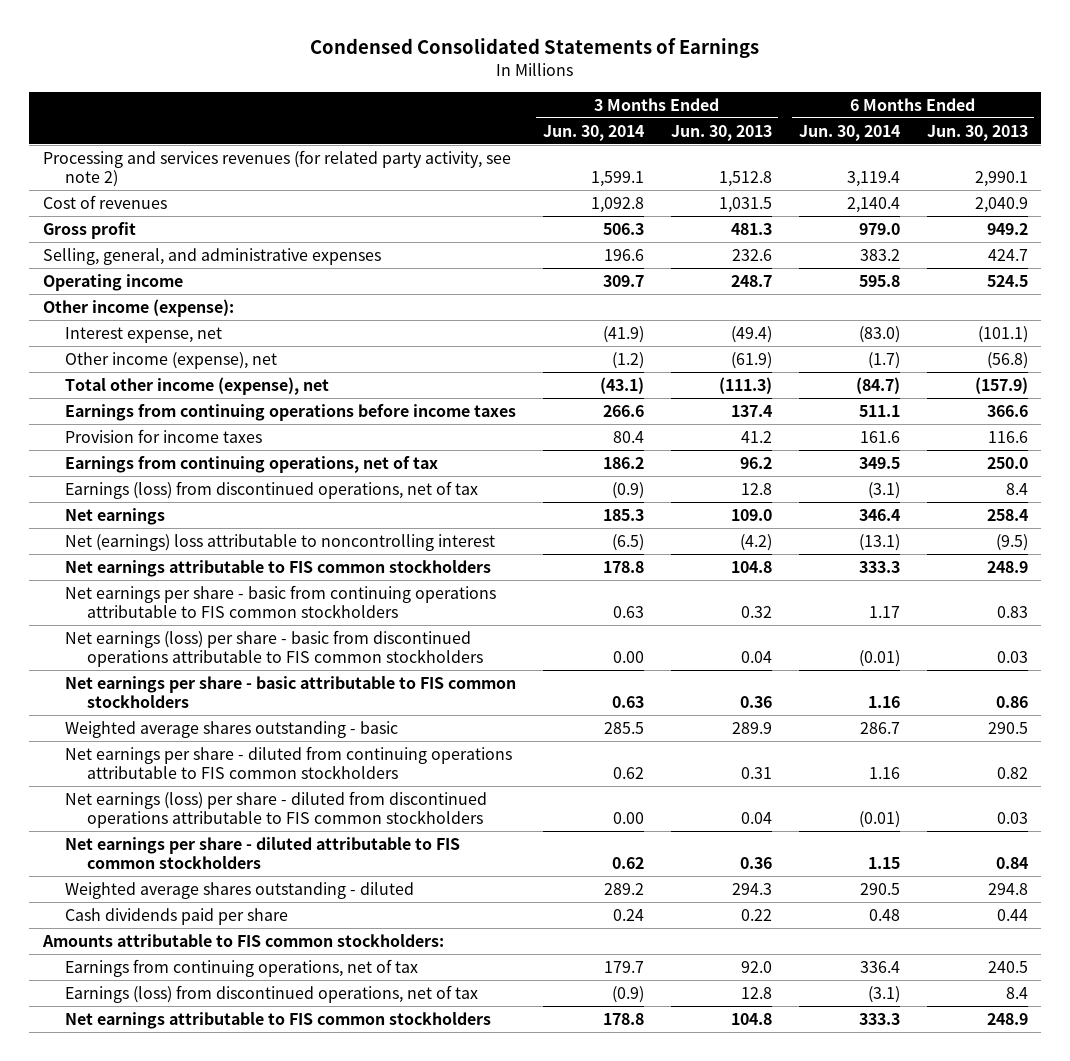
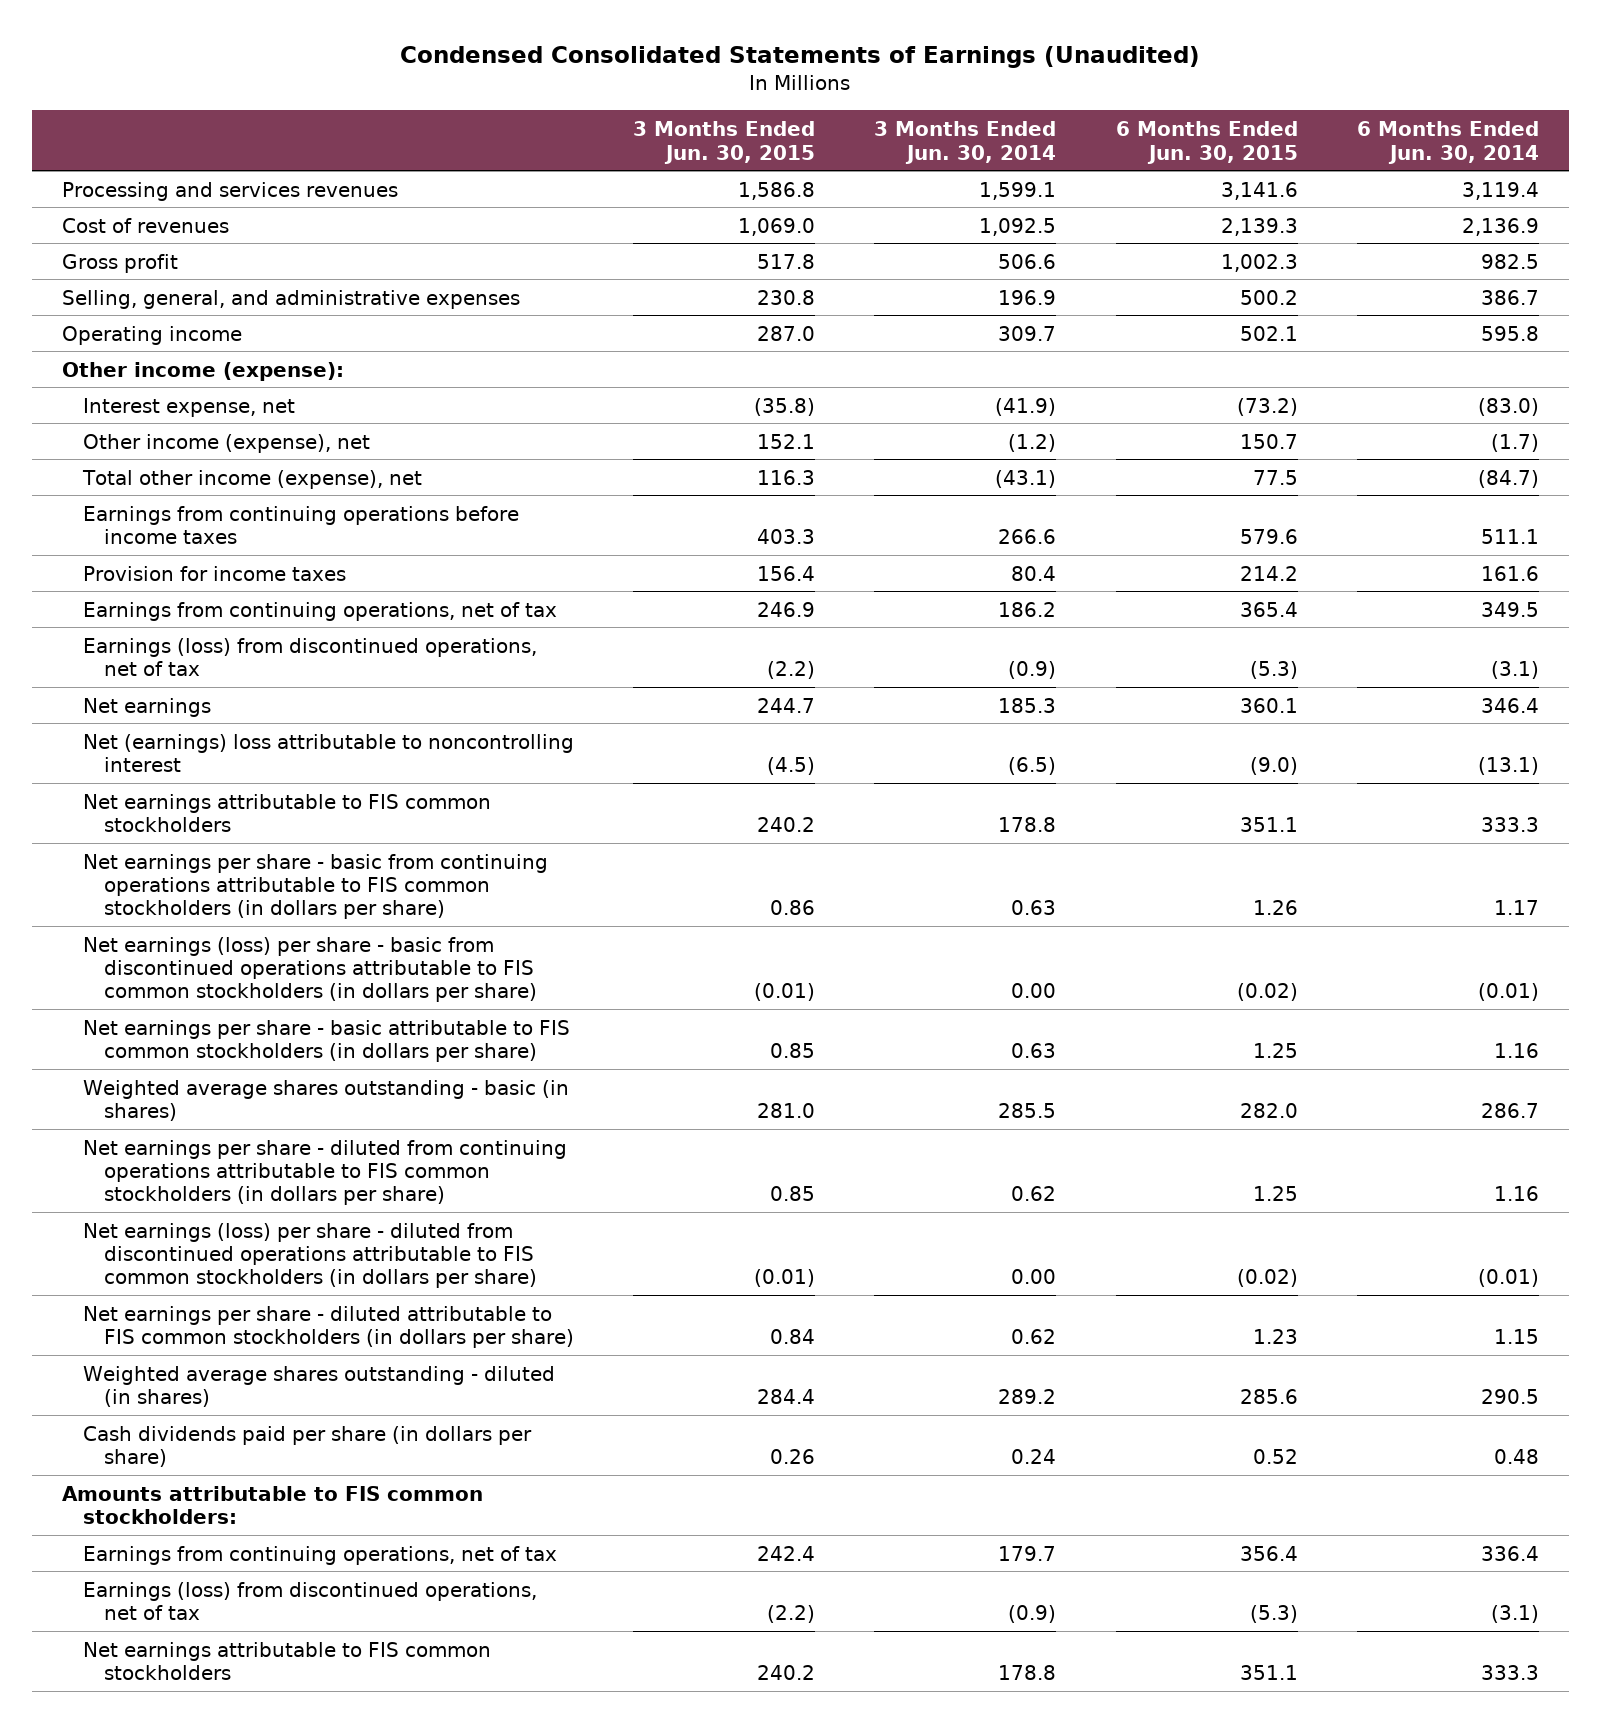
[310,38,760,59] Condensed Consolidated Statements of Earnings -> [400,46,1201,69] Condensed Consolidated Statements of Earnings (Unaudited)
[670,124,772,141] Jun. 30, 2013 -> none
[926,124,1028,141] Jun. 30, 2013 -> none
none -> [633,121,816,164] 3 Months Ended Jun. 30, 2015
none -> [1115,121,1298,164] 6 Months Ended Jun. 30, 2015
[42,149,511,187] Processing and services revenues (for related party activity, see note 2) -> [61,181,398,201] Processing and services revenues
[590,196,644,213] 1,092.8 -> [979,217,1057,236] 1,092.5
[846,196,900,213] 2,140.4 -> [1462,217,1540,236] 2,136.9
[602,222,644,235] 506.3 -> [998,253,1057,269] 506.6
[858,222,900,235] 979.0 -> [1481,253,1540,269] 982.5
[603,248,644,261] 196.6 -> [998,289,1057,305] 196.9
[859,248,900,261] 383.2 -> [1481,289,1540,305] 386.7
[64,584,496,618] Net earnings per share - basic from continuing operations attributable to FIS common stockholders -> [82,853,548,920] Net earnings per share - basic from continuing operations attributable to FIS common stockholders (in dollars per share)
[64,629,483,667] Net earnings (loss) per share - basic from discontinued operations attributable to FIS common stockholders -> [82,936,537,1003] Net earnings (loss) per share - basic from discontinued operations attributable to FIS common stockholders (in dollars per share)
[64,675,516,708] Net earnings per share - basic attributable to FIS common stockholders -> [82,1019,570,1063] Net earnings per share - basic attributable to FIS common stockholders (in dollars per share)
[64,720,398,738] Weighted average shares outstanding - basic -> [82,1079,569,1122] Weighted average shares outstanding - basic (in shares)
[64,745,512,779] Net earnings per share - diluted from continuing operations attributable to FIS common stockholders -> [82,1139,567,1206] Net earnings per share - diluted from continuing operations attributable to FIS common stockholders (in dollars per share)
[64,790,487,828] Net earnings (loss) per share - diluted from discontinued operations attributable to FIS common stockholders -> [82,1222,537,1289] Net earnings (loss) per share - diluted from discontinued operations attributable to FIS common stockholders (in dollars per share)
[64,836,460,869] Net earnings per share - diluted attributable to FIS common stockholders -> [82,1305,574,1349] Net earnings per share - diluted attributable to FIS common stockholders (in dollars per share)
[64,881,414,899] Weighted average shares outstanding - diluted -> [82,1365,555,1408] Weighted average shares outstanding - diluted (in shares)
[64,907,288,925] Cash dividends paid per share -> [82,1425,532,1468] Cash dividends paid per share (in dollars per share)

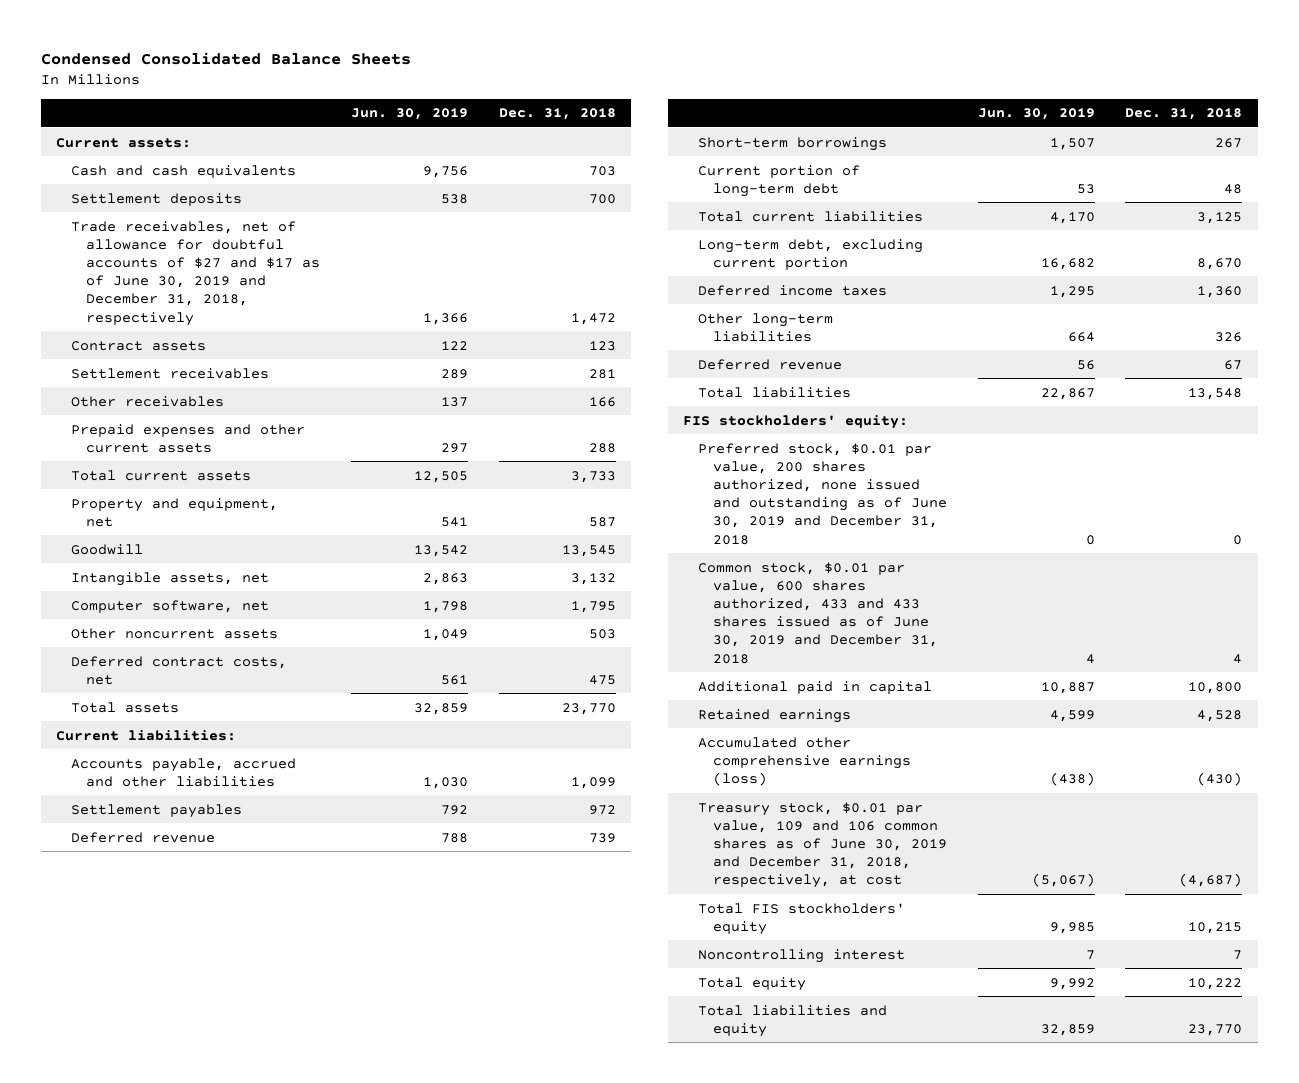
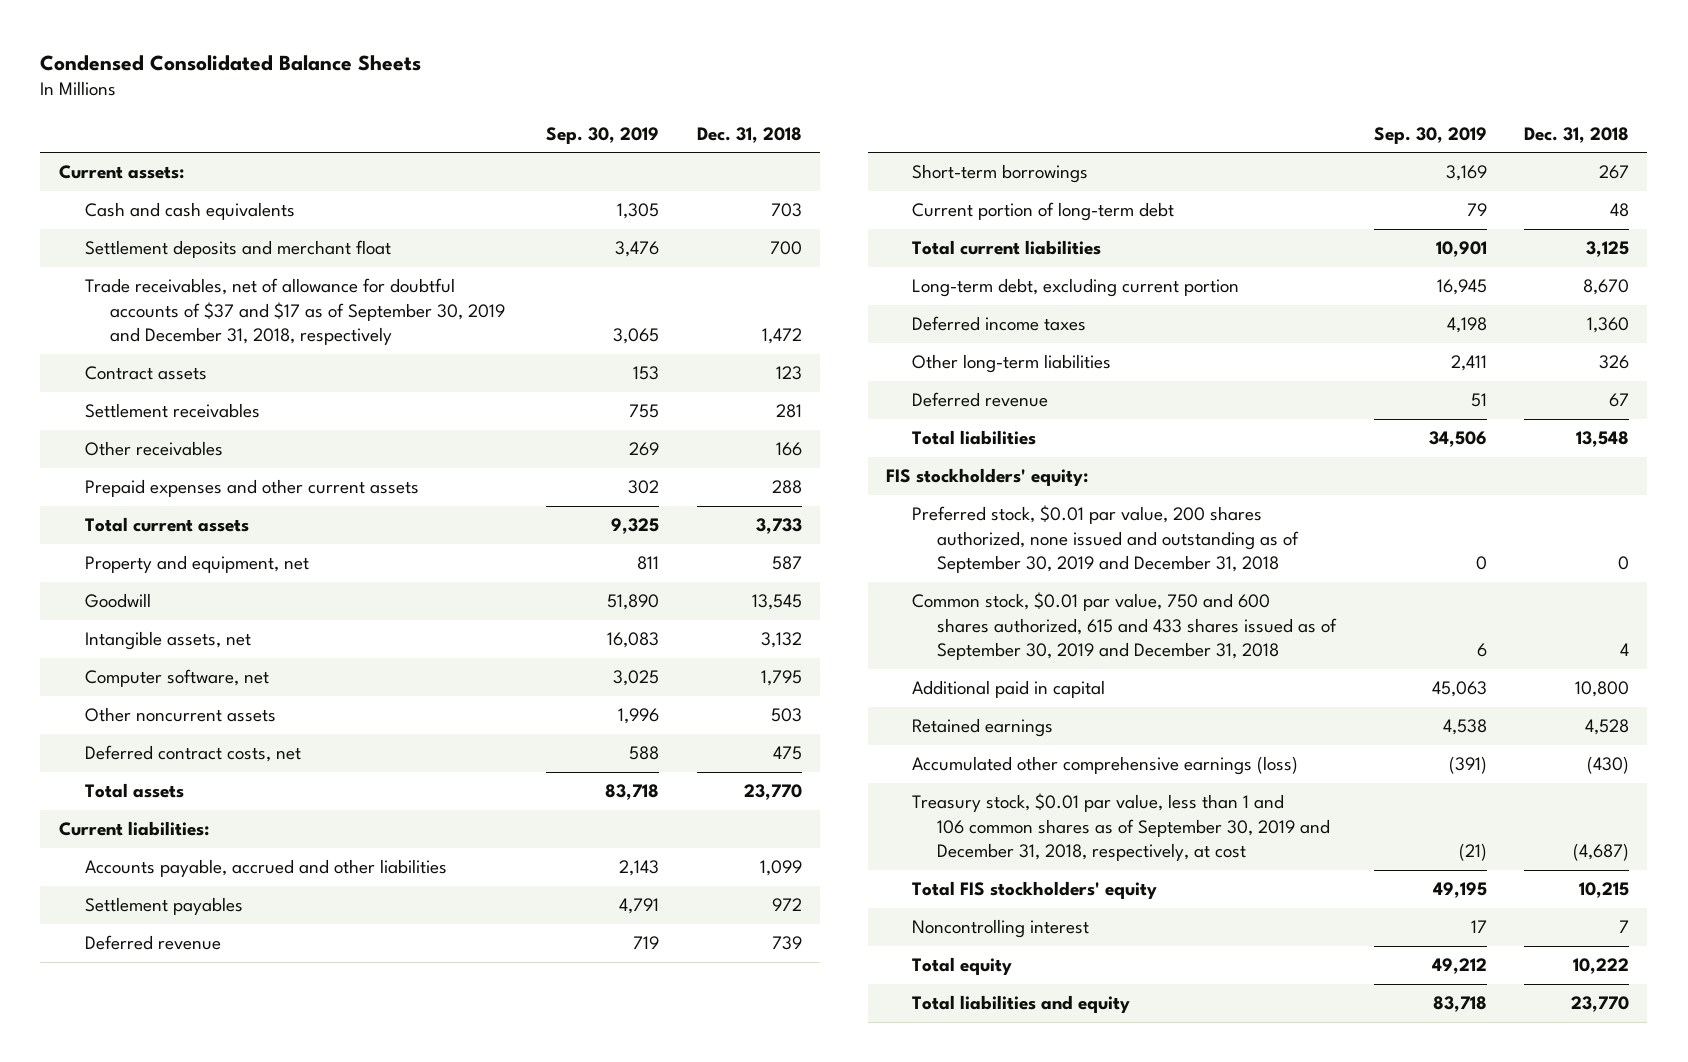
[350,108,468,121] Jun. 30, 2019 -> none
none -> [546,126,660,144] Sep. 30, 2019
[71,192,243,206] Settlement deposits -> none
none -> [84,240,391,259] Settlement deposits and merchant float
[71,220,321,326] Trade receivables, net of allowance for doubtful accounts of $27 and $17 as of June 30, 2019 and December 31, 2018, respectively -> [84,278,506,345] Trade receivables, net of allowance for doubtful accounts of $37 and $17 as of September 30, 2019 and December 31, 2018, respectively
[698,442,947,545] Preferred stock, $0.01 par value, 200 shares authorized, none issued and outstanding as of June 30, 2019 and December 31, 2018 -> [911,505,1300,573] Preferred stock, $0.01 par value, 200 shares authorized, none issued and outstanding as of September 30, 2019 and December 31, 2018
[698,561,938,664] Common stock, $0.01 par value, 600 shares authorized, 433 and 433 shares issued as of June 30, 2019 and December 31, 2018 -> [911,592,1338,660] Common stock, $0.01 par value, 750 and 600 shares authorized, 615 and 433 shares issued as of September 30, 2019 and December 31, 2018
[698,801,947,889] Treasury stock, $0.01 par value, 109 and 106 common shares as of June 30, 2019 and December 31, 2018, respectively, at cost -> [911,793,1331,861] Treasury stock, $0.01 par value, less than 1 and 106 common shares as of September 30, 2019 and December 31, 2018, respectively, at cost

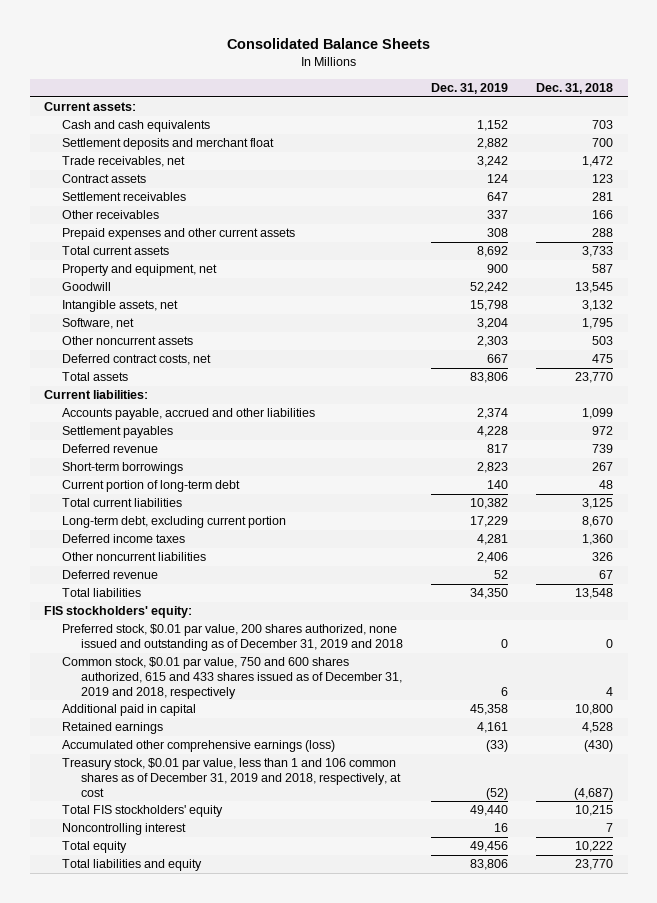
[40,54,422,71] Condensed Consolidated Balance Sheets -> [226,38,430,50] Consolidated Balance Sheets
[546,126,660,144] Sep. 30, 2019 -> none
none -> [431,83,509,95] Dec. 31, 2019
[84,278,506,345] Trade receivables, net of allowance for doubtful accounts of $37 and $17 as of September 30, 2019 and December 31, 2018, respectively -> [62,156,186,168] Trade receivables, net
[84,669,269,688] Computer software, net -> [62,318,135,330] Software, net
[911,354,1111,374] Other long-term liabilities -> [62,552,207,562] Other noncurrent liabilities
[911,505,1300,573] Preferred stock, $0.01 par value, 200 shares authorized, none issued and outstanding as of September 30, 2019 and December 31, 2018 -> [62,624,403,651] Preferred stock, $0.01 par value, 200 shares authorized, none issued and outstanding as of December 31, 2019 and 2018
[911,592,1338,660] Common stock, $0.01 par value, 750 and 600 shares authorized, 615 and 433 shares issued as of September 30, 2019 and December 31, 2018 -> [62,657,402,699] Common stock, $0.01 par value, 750 and 600 shares authorized, 615 and 433 shares issued as of December 31, 2019 and 2018, respectively
[911,793,1331,861] Treasury stock, $0.01 par value, less than 1 and 106 common shares as of September 30, 2019 and December 31, 2018, respectively, at cost -> [62,758,401,797] Treasury stock, $0.01 par value, less than 1 and 106 common shares as of December 31, 2019 and 2018, respectively, at cost

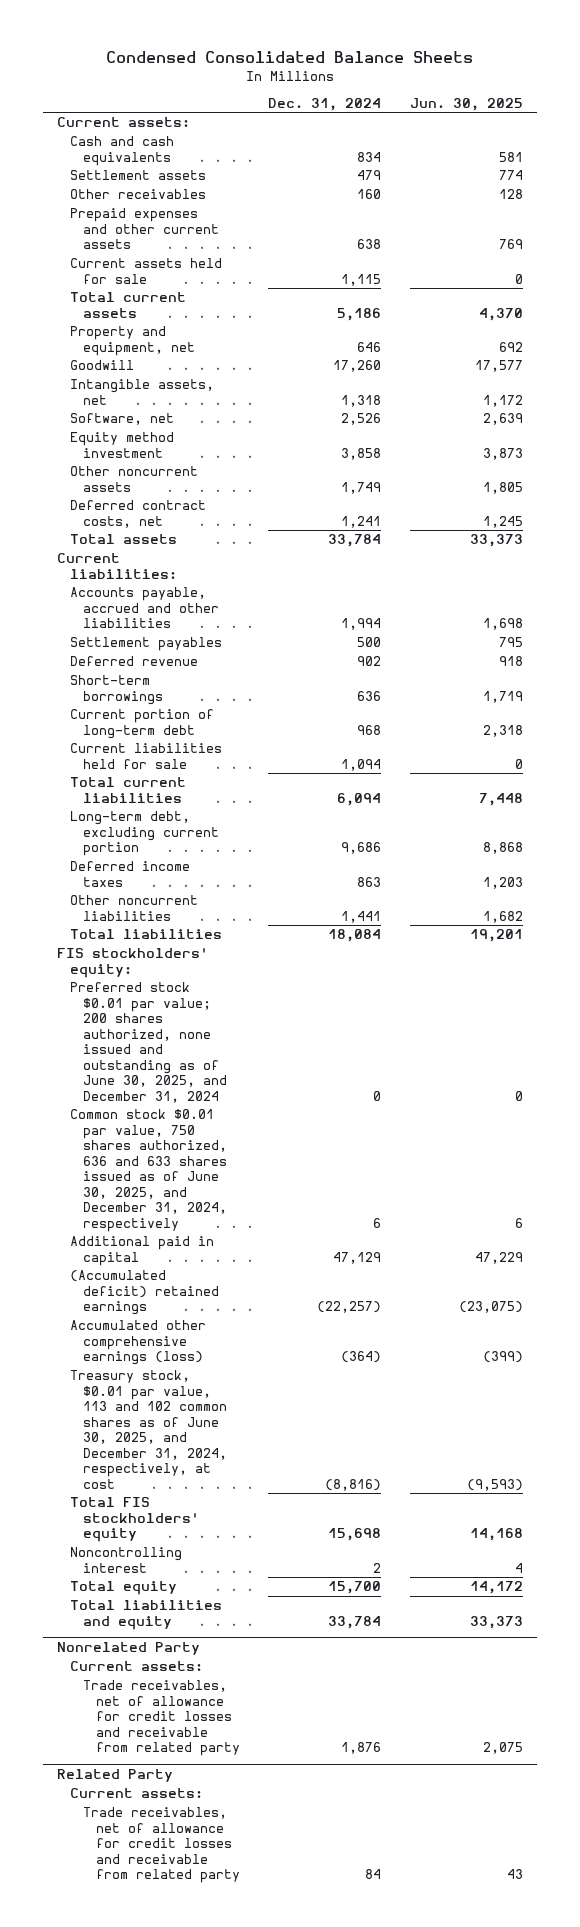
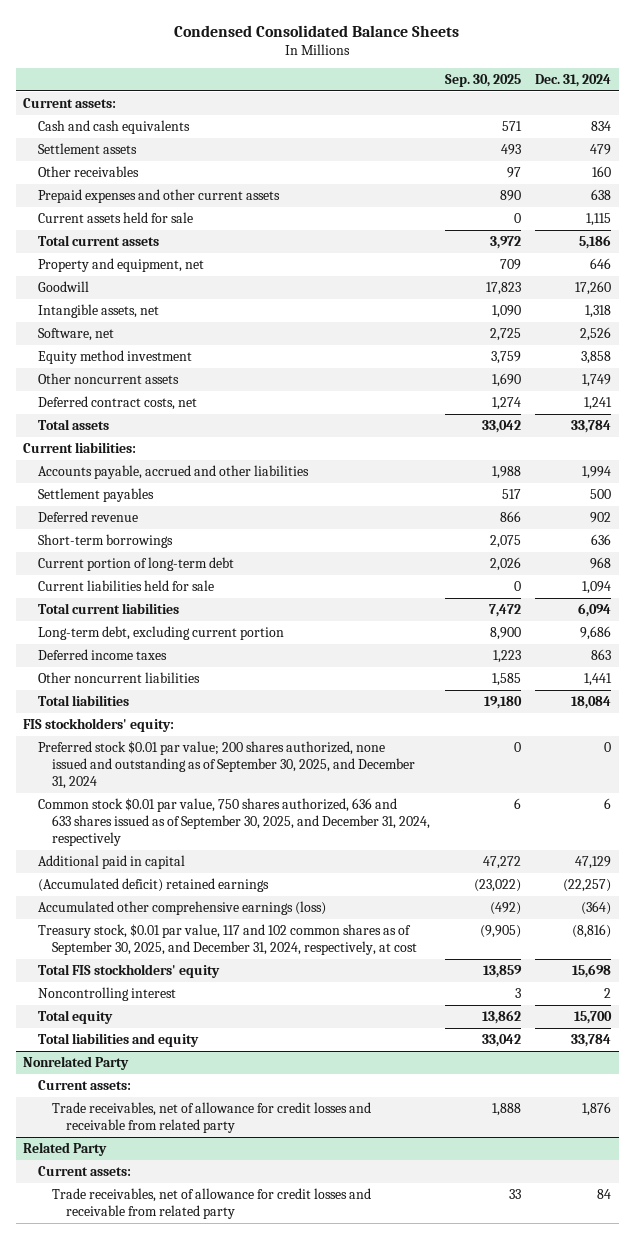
[409,97,523,111] Jun. 30, 2025 -> none
none -> [444,73,521,87] Sep. 30, 2025
[70,982,227,1103] Preferred stock $0.01 par value; 200 shares authorized, none issued and outstanding as of June 30, 2025, and December 31, 2024 -> [37,740,415,790] Preferred stock $0.01 par value; 200 shares authorized, none issued and outstanding as of September 30, 2025, and December 31, 2024
[70,1109,227,1232] Common stock $0.01 par value, 750 shares authorized, 636 and 633 shares issued as of June 30, 2025, and December 31, 2024, respectively -> [37,797,430,847] Common stock $0.01 par value, 750 shares authorized, 636 and 633 shares issued as of September 30, 2025, and December 31, 2024, respectively
[70,1370,227,1489] Treasury stock, $0.01 par value, 113 and 102 common shares as of June 30, 2025, and December 31, 2024, respectively, at cost -> [37,923,417,956] Treasury stock, $0.01 par value, 117 and 102 common shares as of September 30, 2025, and December 31, 2024, respectively, at cost

